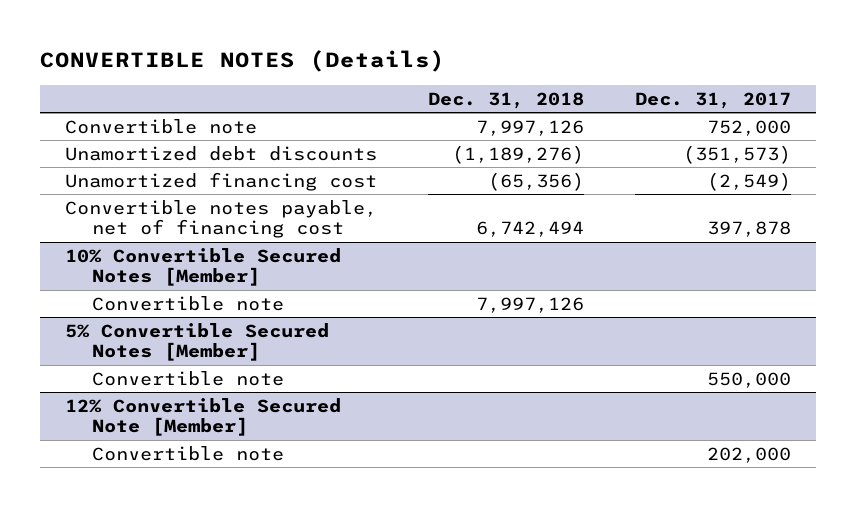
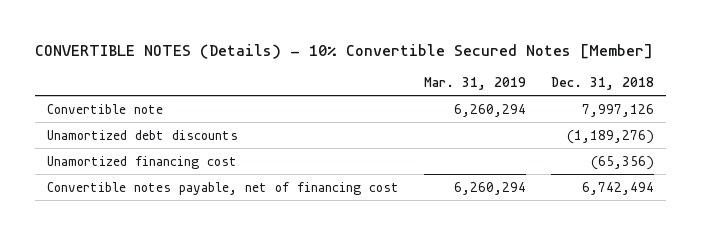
[39,50,445,73] CONVERTIBLE NOTES (Details) -> [34,43,653,59] CONVERTIBLE NOTES (Details) - 10% Convertible Secured Notes [Member]
[634,91,791,109] Dec. 31, 2017 -> none
none -> [423,77,526,91] Mar. 31, 2019
[65,247,342,287] 10% Convertible Secured Notes [Member] -> none
[91,295,284,311] Convertible note -> none
[65,322,330,362] 5% Convertible Secured Notes [Member] -> none
[91,370,284,386] Convertible note -> none
[65,397,342,437] 12% Convertible Secured Note [Member] -> none
[91,445,284,461] Convertible note -> none

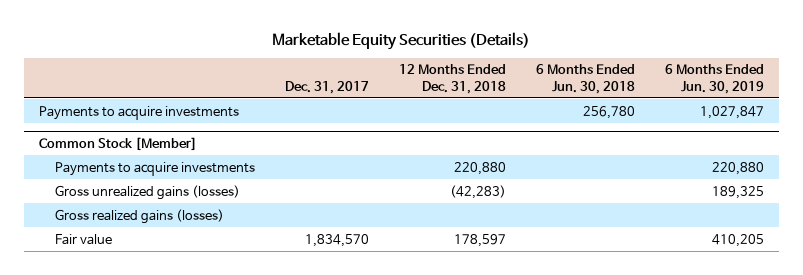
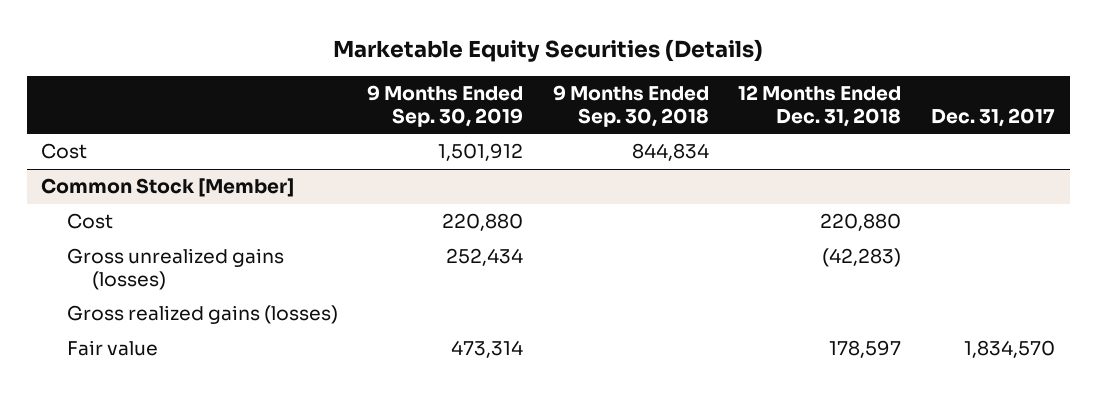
[535,64,635,94] 6 Months Ended Jun. 30, 2018 -> none
[664,64,764,94] 6 Months Ended Jun. 30, 2019 -> none
none -> [367,84,524,127] 9 Months Ended Sep. 30, 2019
none -> [552,84,709,127] 9 Months Ended Sep. 30, 2018
[39,105,240,120] Payments to acquire investments -> [41,143,88,160] Cost
[54,161,255,176] Payments to acquire investments -> [66,213,113,230] Cost

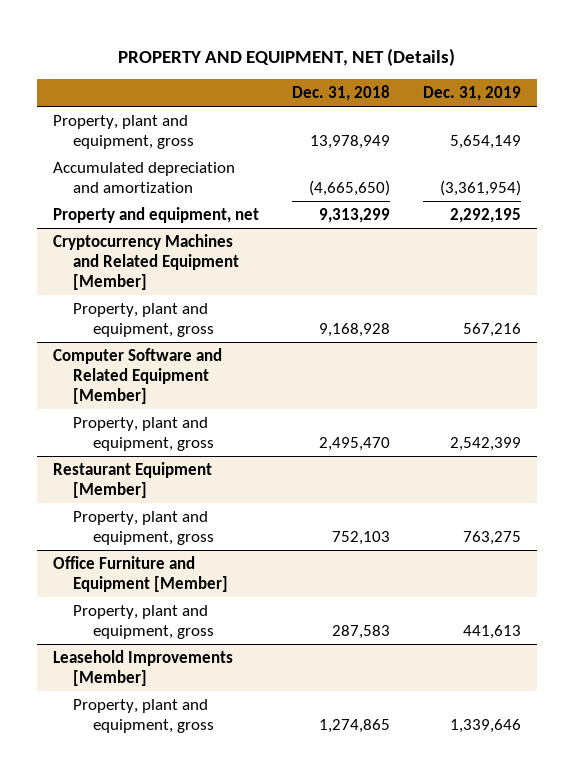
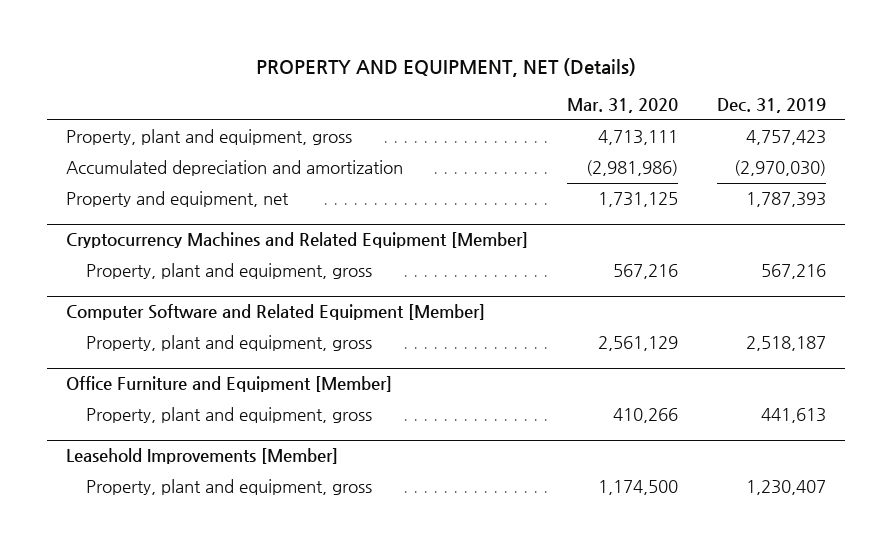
[291,85,390,102] Dec. 31, 2018 -> none
none -> [567,98,679,114] Mar. 31, 2020
[449,134,521,149] 5,654,149 -> [746,130,827,146] 4,757,423
[439,179,521,196] (3,361,954) -> [734,160,827,177] (2,970,030)
[449,207,521,223] 2,292,195 -> [746,192,827,208] 1,787,393
[53,461,213,498] Restaurant Equipment [Member] -> none
[73,510,214,545] Property, plant and equipment, gross -> none
[449,436,521,451] 2,542,399 -> [746,336,827,352] 2,518,187
[449,718,521,733] 1,339,646 -> [746,480,827,496] 1,230,407

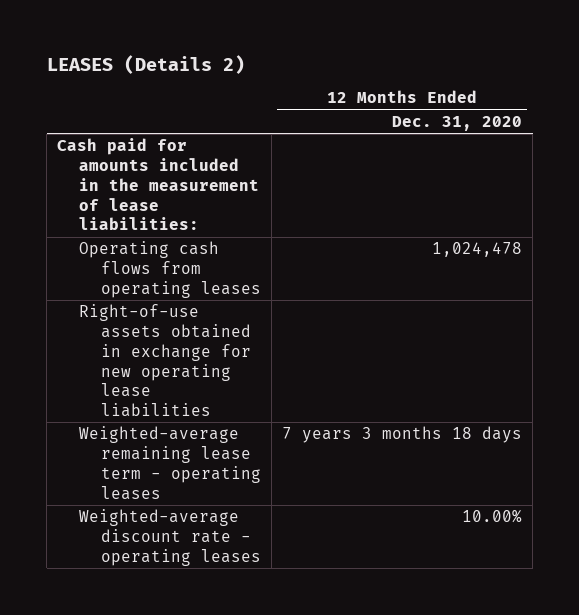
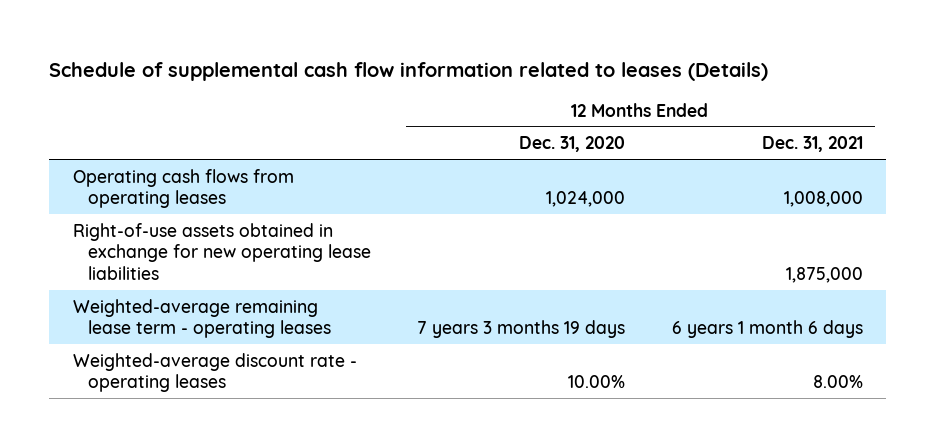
[46,54,245,74] LEASES (Details 2) -> [49,61,769,81] Schedule of supplemental cash flow information related to leases (Details)
none -> [761,136,863,153] Dec. 31, 2021
[57,138,259,231] Cash paid for amounts included in the measurement of lease liabilities: -> none
[432,242,523,258] 1,024,478 -> [546,191,626,208] 1,024,000
[282,426,523,444] 7 years 3 months 18 days -> [417,320,626,339] 7 years 3 months 19 days

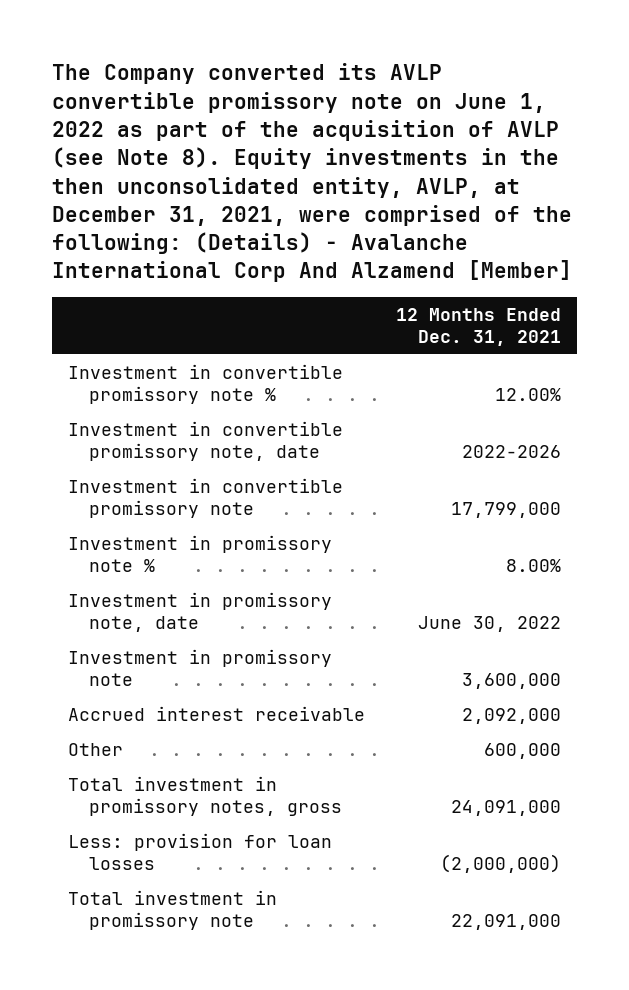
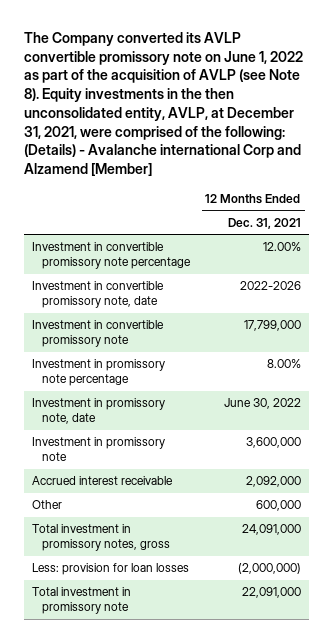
[52,63,573,283] The Company converted its AVLP convertible promissory note on June 1, 2022 as part of the acquisition of AVLP (see Note 8). Equity investments in the then unconsolidated entity, AVLP, at December 31, 2021, were comprised of the following: (Details) - Avalanche International Corp And Alzamend [Member] -> [24,31,304,177] The Company converted its AVLP convertible promissory note on June 1, 2022 as part of the acquisition of AVLP (see Note 8). Equity investments in the then unconsolidated entity, AVLP, at December 31, 2021, were comprised of the following: (Details) - Avalanche international Corp and Alzamend [Member]
[67,363,343,405] Investment in convertible promissory note % -> [31,242,192,270] Investment in convertible promissory note percentage
[67,534,332,573] Investment in promissory note % -> [31,359,165,387] Investment in promissory note percentage

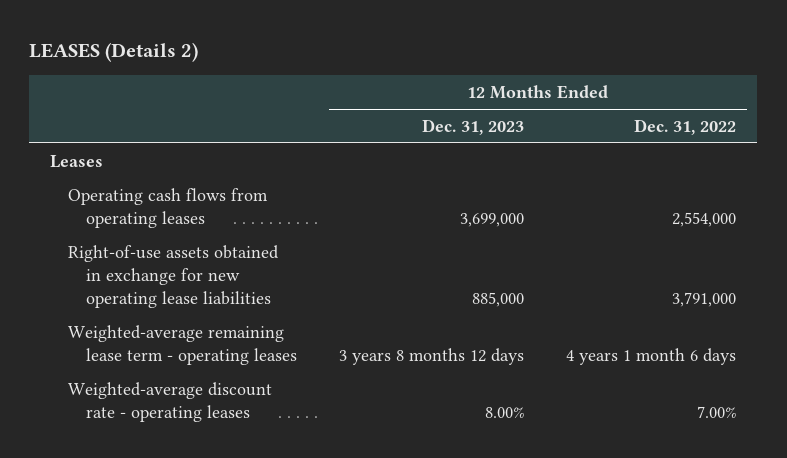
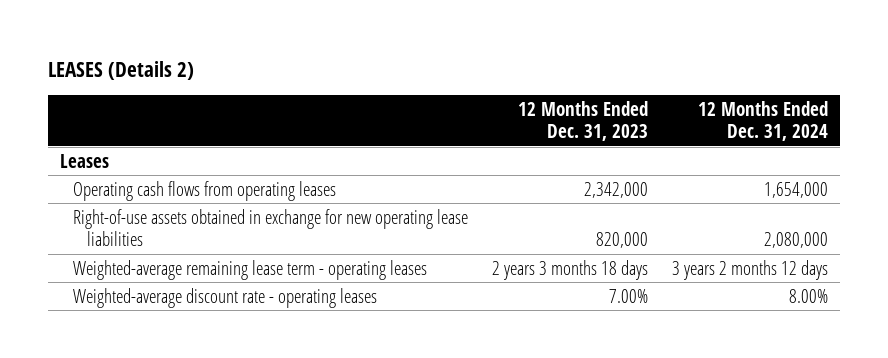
[634,118,737,135] Dec. 31, 2022 -> none
none -> [698,100,829,142] 12 Months Ended Dec. 31, 2024
[460,213,525,228] 3,699,000 -> [584,181,649,198] 2,342,000
[472,292,525,308] 885,000 -> [596,232,649,249] 820,000
[339,348,525,366] 3 years 8 months 12 days -> [492,259,649,280] 2 years 3 months 18 days
[485,407,525,419] 8.00% -> [609,288,649,303] 7.00%

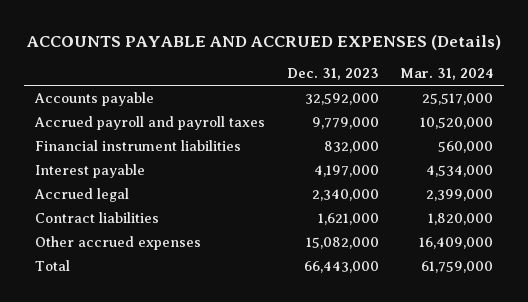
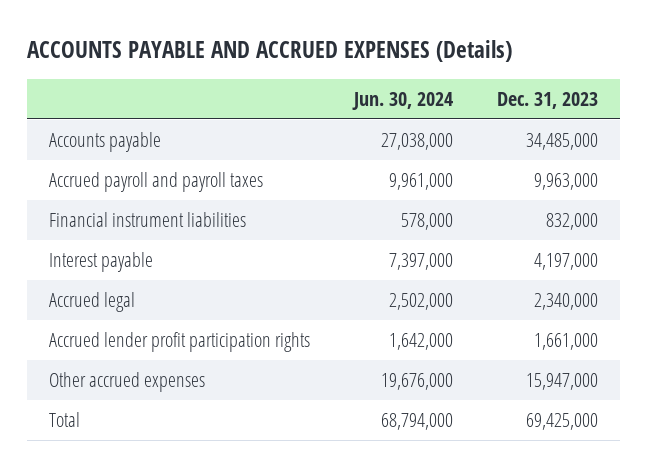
[400,68,494,81] Mar. 31, 2024 -> none
none -> [351,91,453,110] Jun. 30, 2024
[304,93,379,106] 32,592,000 -> [525,133,598,151] 34,485,000
[311,117,379,130] 9,779,000 -> [533,173,598,191] 9,963,000
[35,212,160,224] Contract liabilities -> none
none -> [49,332,311,353] Accrued lender profit participation rights
[305,237,379,250] 15,082,000 -> [525,373,598,391] 15,947,000
[303,261,379,274] 66,443,000 -> [525,413,598,431] 69,425,000

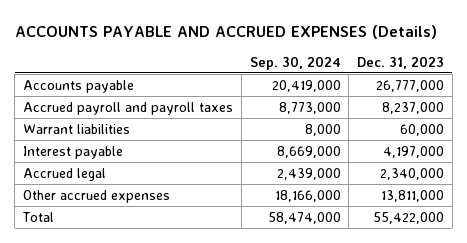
[351,91,453,110] Jun. 30, 2024 -> none
none -> [249,55,341,70] Sep. 30, 2024
[49,212,247,228] Financial instrument liabilities -> none
[525,133,598,151] 34,485,000 -> [375,79,444,92] 26,777,000
[533,173,598,191] 9,963,000 -> [381,101,444,114] 8,237,000
none -> [23,123,131,134] Warrant liabilities
[49,332,311,353] Accrued lender profit participation rights -> none
[525,373,598,391] 15,947,000 -> [380,189,444,202] 13,811,000
[525,413,598,431] 69,425,000 -> [372,211,444,224] 55,422,000

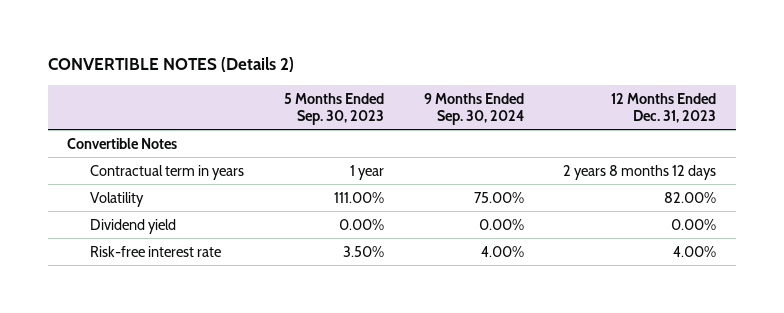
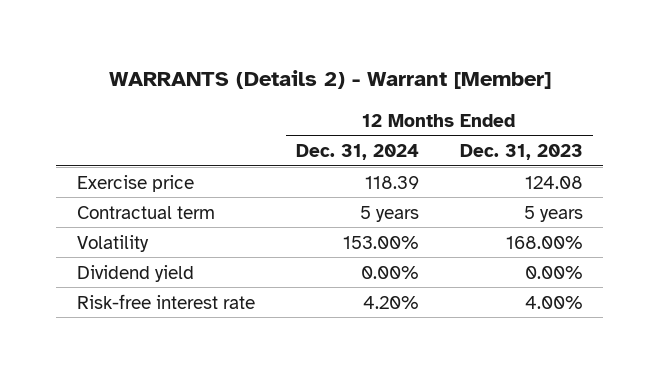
[47,57,294,73] CONVERTIBLE NOTES (Details 2) -> [108,70,551,90] WARRANTS (Details 2) - Warrant [Member]
[283,92,384,125] 5 Months Ended Sep. 30, 2023 -> none
[423,92,524,125] 9 Months Ended Sep. 30, 2024 -> none
none -> [295,144,419,161] Dec. 31, 2024
[67,137,178,149] Convertible Notes -> none
none -> [76,174,194,192] Exercise price
[90,164,245,180] Contractual term in years -> [76,205,215,219] Contractual term
[563,164,717,180] 2 years 8 months 12 days -> [523,205,583,222] 5 years
[664,191,717,203] 82.00% -> [505,235,583,249] 168.00%

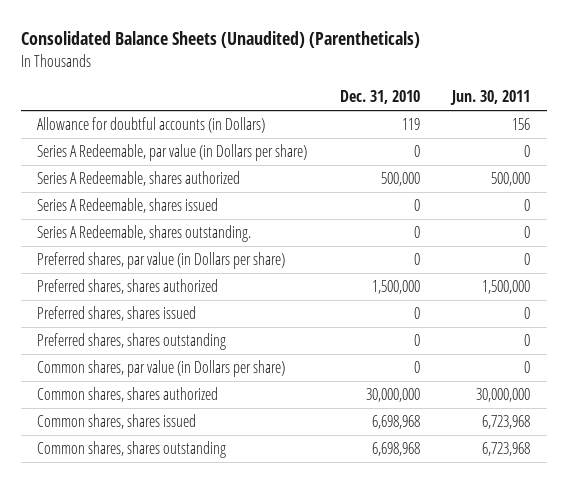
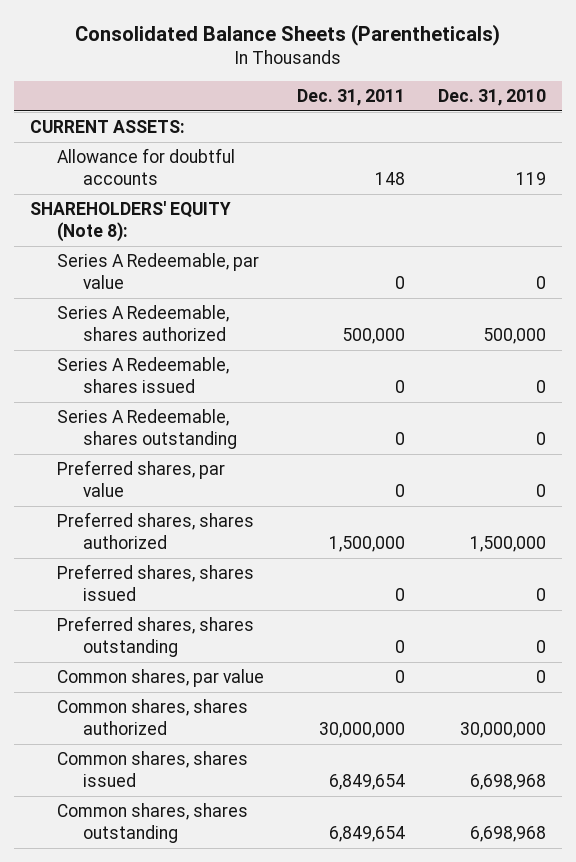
[20,31,420,49] Consolidated Balance Sheets (Unaudited) (Parentheticals) -> [75,23,501,46] Consolidated Balance Sheets (Parentheticals)
[450,89,531,105] Jun. 30, 2011 -> none
none -> [296,89,405,107] Dec. 31, 2011
none -> [30,119,186,133] CURRENT ASSETS:
[37,117,266,134] Allowance for doubtful accounts (in Dollars) -> [56,147,235,186] Allowance for doubtful accounts
none -> [30,200,232,243] SHAREHOLDERS' EQUITY (Note 8):
[37,144,308,162] Series A Redeemable, par value (in Dollars per share) -> [56,252,259,290] Series A Redeemable, par value
[37,225,252,243] Series A Redeemable, shares outstanding. -> [56,408,238,450] Series A Redeemable, shares outstanding
[37,252,286,270] Preferred shares, par value (in Dollars per share) -> [56,459,225,498] Preferred shares, par value
[37,360,286,378] Common shares, par value (in Dollars per share) -> [56,668,264,687] Common shares, par value

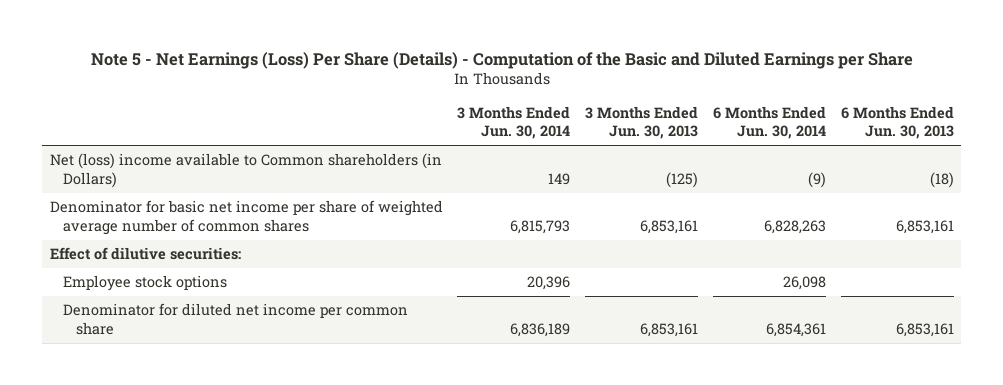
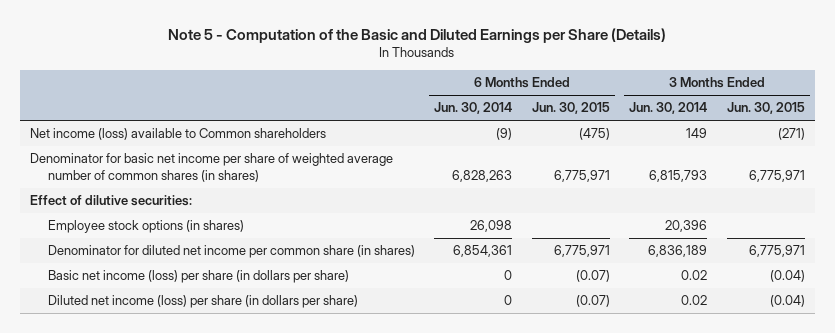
[90,51,913,69] Note 5 - Net Earnings (Loss) Per Share (Details) - Computation of the Basic and Diluted Earnings per Share -> [168,27,667,43] Note 5 - Computation of the Basic and Diluted Earnings per Share (Details)
[585,105,699,140] 3 Months Ended Jun. 30, 2013 -> none
[840,105,954,140] 6 Months Ended Jun. 30, 2013 -> none
none -> [531,102,610,115] Jun. 30, 2015
none -> [726,102,805,115] Jun. 30, 2015
[49,153,442,188] Net (loss) income available to Common shareholders (in Dollars) -> [29,128,326,141] Net income (loss) available to Common shareholders
[49,200,443,235] Denominator for basic net income per share of weighted average number of common shares -> [29,153,393,182] Denominator for basic net income per share of weighted average number of common shares (in shares)
[62,275,227,292] Employee stock options -> [47,220,244,234] Employee stock options (in shares)
[62,303,408,335] Denominator for diluted net income per common share -> [47,245,415,259] Denominator for diluted net income per common share (in shares)
none -> [47,270,349,284] Basic net income (loss) per share (in dollars per share)
none -> [47,295,358,309] Diluted net income (loss) per share (in dollars per share)

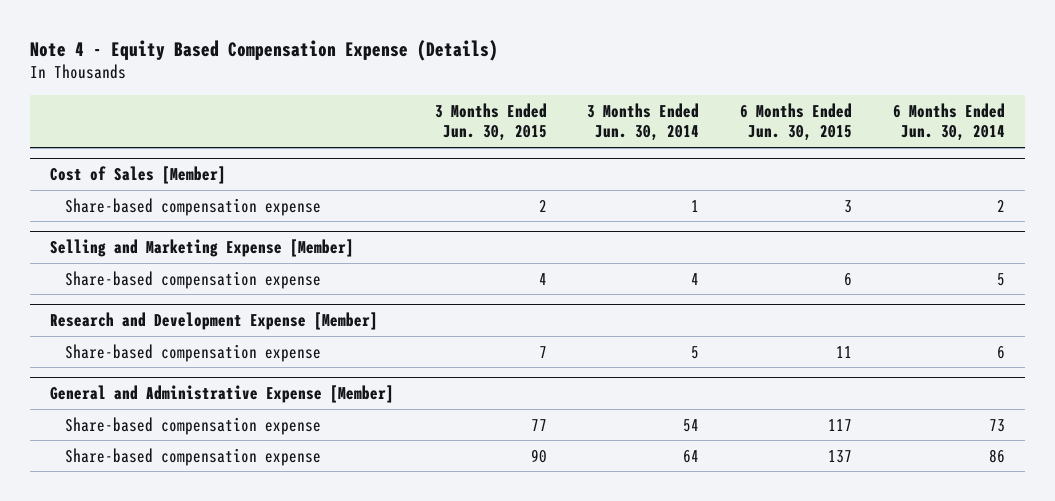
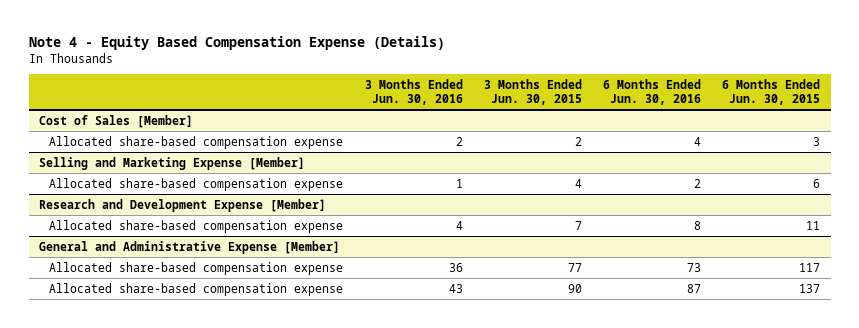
[587,102,700,142] 3 Months Ended Jun. 30, 2014 -> none
[892,102,1005,142] 6 Months Ended Jun. 30, 2014 -> none
none -> [364,79,463,105] 3 Months Ended Jun. 30, 2016
none -> [603,79,702,105] 6 Months Ended Jun. 30, 2016
[64,197,321,216] Share-based compensation expense -> [49,135,344,149] Allocated share-based compensation expense
[64,270,321,289] Share-based compensation expense -> [49,177,344,191] Allocated share-based compensation expense
[64,343,321,362] Share-based compensation expense -> [49,219,344,233] Allocated share-based compensation expense
[64,416,321,435] Share-based compensation expense -> [49,261,344,275] Allocated share-based compensation expense
[64,447,321,466] Share-based compensation expense -> [49,282,344,296] Allocated share-based compensation expense

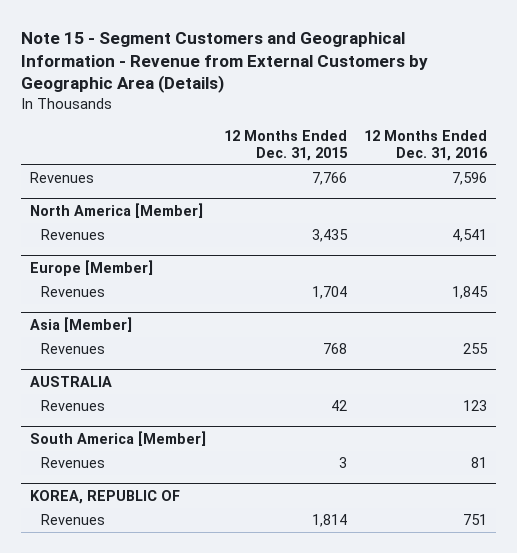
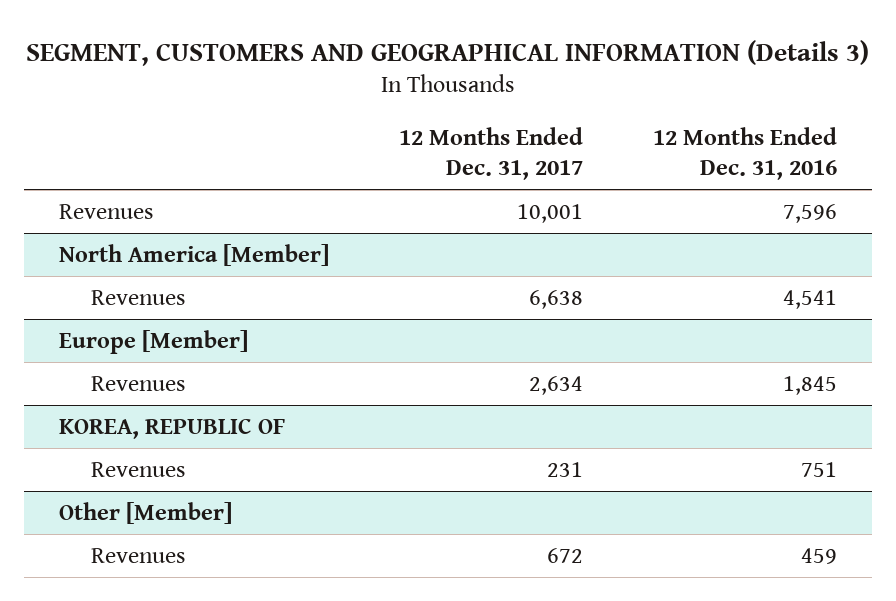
[21,31,429,94] Note 15 - Segment Customers and Geographical Information - Revenue from External Customers by Geographic Area (Details) -> [25,39,869,66] SEGMENT, CUSTOMERS AND GEOGRAPHICAL INFORMATION (Details 3)
[223,129,348,162] 12 Months Ended Dec. 31, 2015 -> none
none -> [398,127,583,181] 12 Months Ended Dec. 31, 2017
[30,316,133,332] Asia [Member] -> none
[40,343,105,355] Revenues -> none
[30,375,113,387] AUSTRALIA -> none
[40,400,105,412] Revenues -> none
[30,430,207,446] South America [Member] -> none
[40,457,105,469] Revenues -> none
none -> [58,501,232,524] Other [Member]
none -> [90,547,186,563] Revenues

